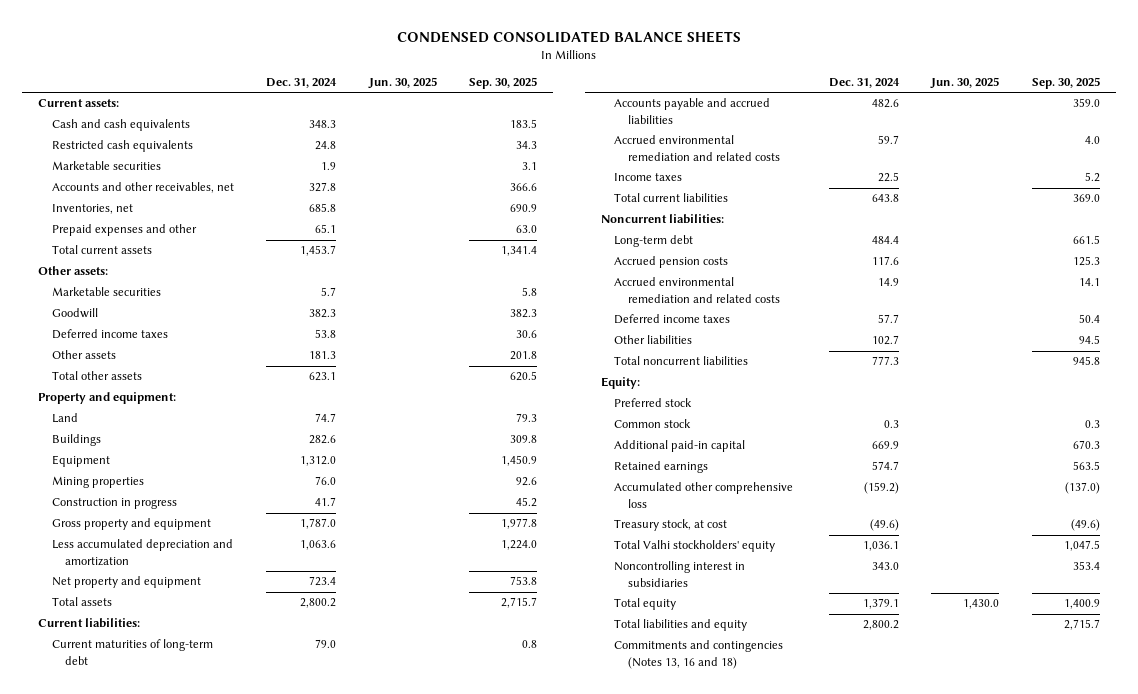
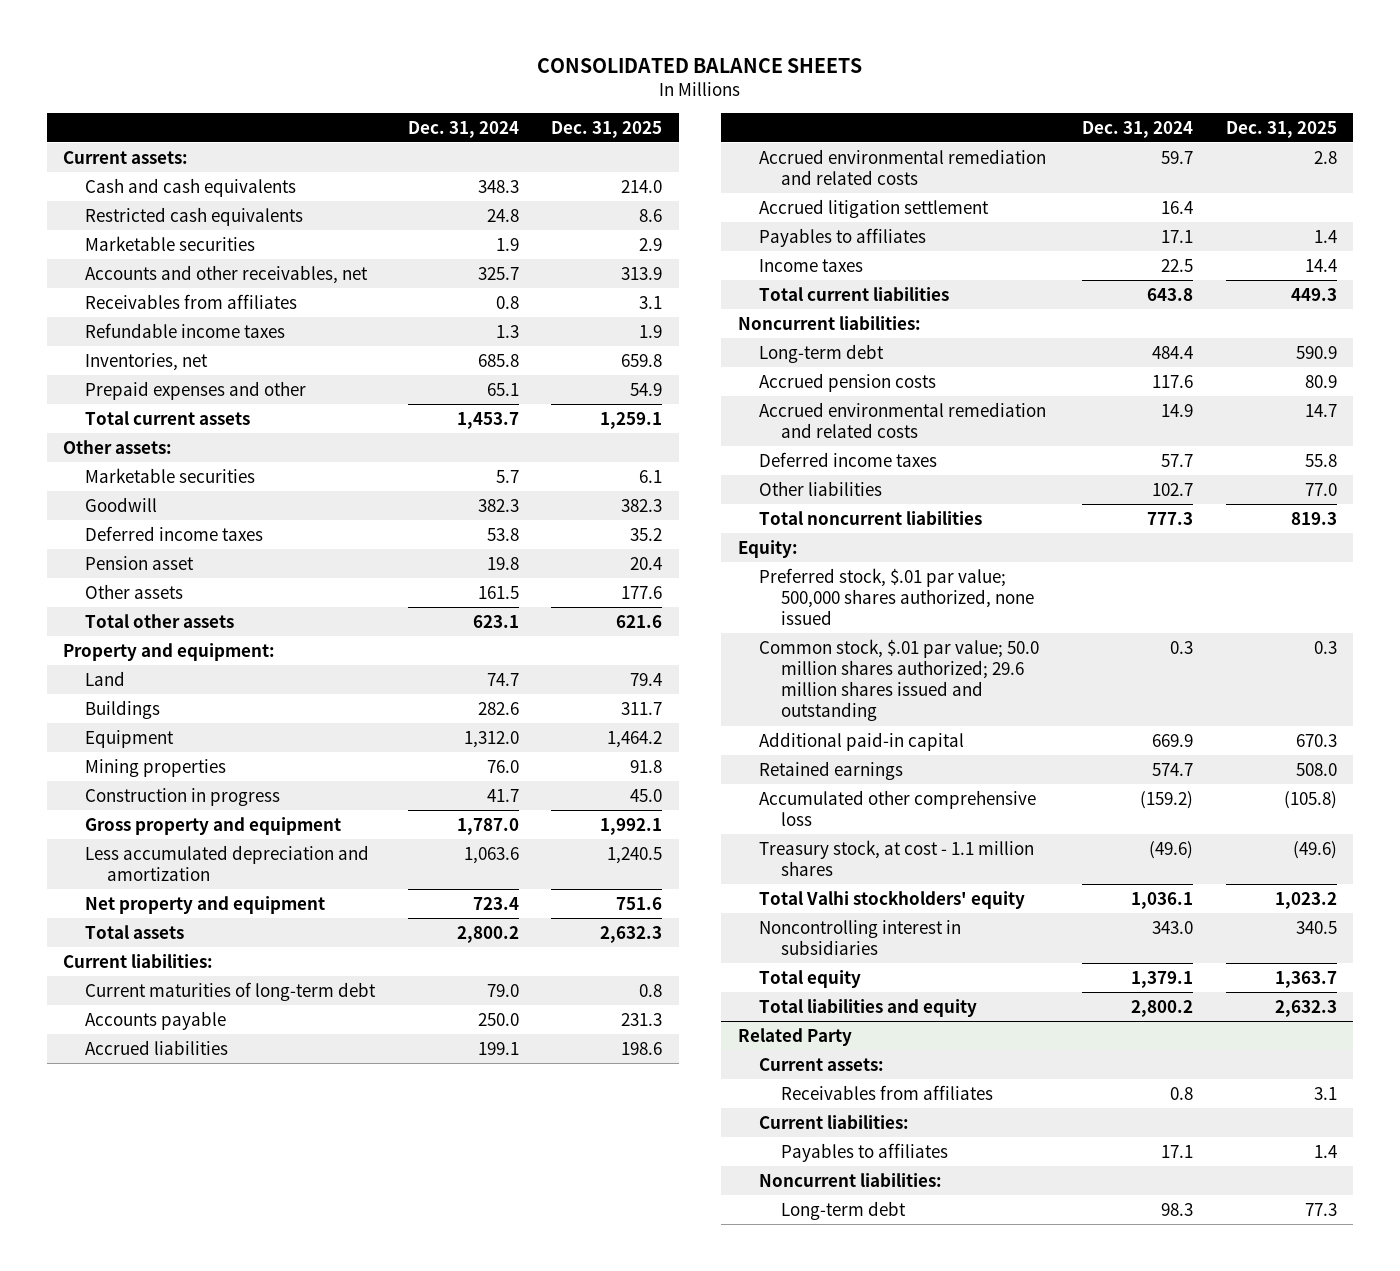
[397,30,742,43] CONDENSED CONSOLIDATED BALANCE SHEETS -> [537,58,863,74] CONSOLIDATED BALANCE SHEETS
[367,76,437,89] Jun. 30, 2025 -> none
[469,76,538,89] Sep. 30, 2025 -> none
none -> [551,120,663,138] Dec. 31, 2025
[309,182,337,193] 327.8 -> [477,266,519,280] 325.7
none -> [84,293,297,309] Receivables from affiliates
none -> [84,322,285,338] Refundable income taxes
none -> [84,555,194,570] Pension asset
[309,351,337,360] 181.3 -> [477,585,519,599] 161.5
[614,98,771,124] Accounts payable and accrued liabilities -> none
none -> [84,1010,226,1030] Accounts payable
none -> [84,1039,228,1055] Accrued liabilities
none -> [759,198,990,218] Accrued litigation settlement
none -> [759,227,927,247] Payables to affiliates
[614,398,693,408] Preferred stock -> [759,567,1034,626] Preferred stock, $.01 par value; 500,000 shares authorized, none issued
[614,419,692,429] Common stock -> [759,638,1040,722] Common stock, $.01 par value; 50.0 million shares authorized; 29.6 million shares issued and outstanding
[614,519,728,532] Treasury stock, at cost -> [759,839,1035,876] Treasury stock, at cost - 1.1 million shares
[614,640,784,669] Commitments and contingencies (Notes 13, 16 and 18) -> none
none -> [737,1027,852,1046] Related Party
none -> [759,1057,885,1071] Current assets:
none -> [780,1084,993,1100] Receivables from affiliates
none -> [759,1114,910,1129] Current liabilities:
none -> [780,1142,948,1162] Payables to affiliates
none -> [759,1172,943,1187] Noncurrent liabilities:
none -> [780,1200,906,1220] Long-term debt

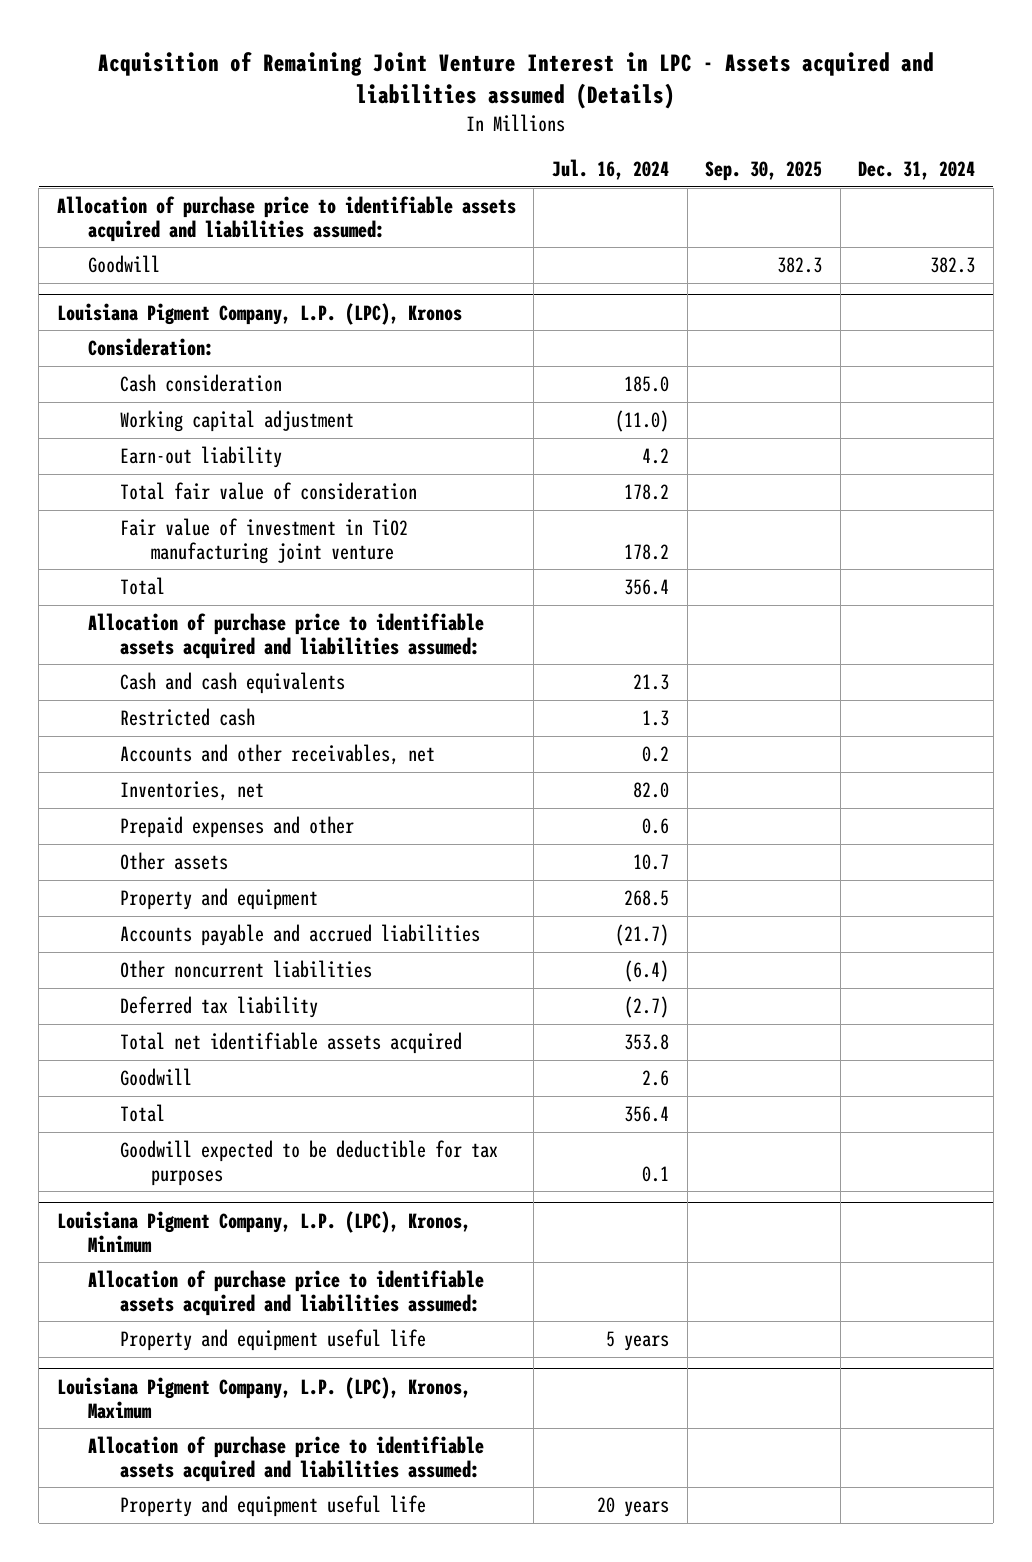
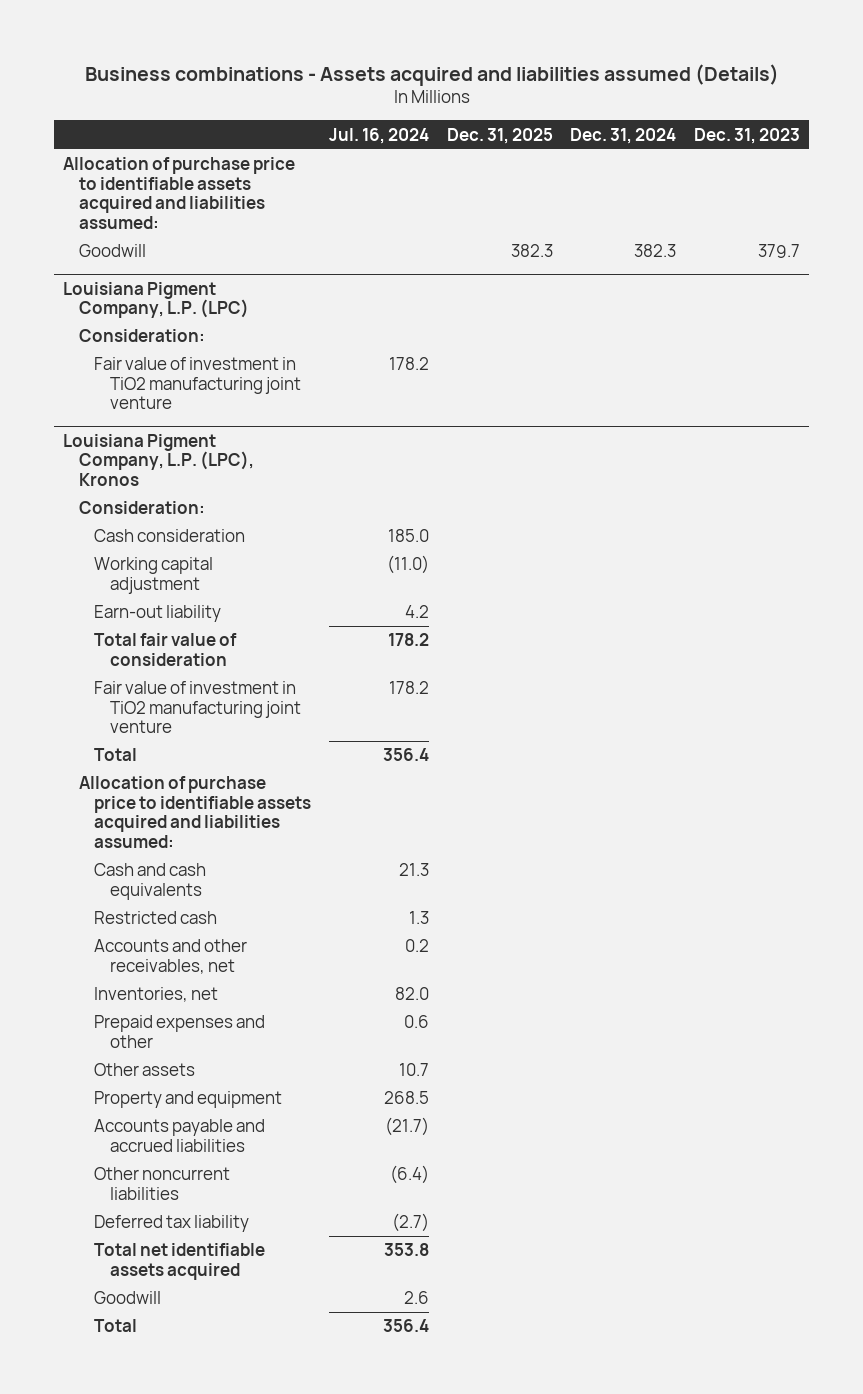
[98,51,935,109] Acquisition of Remaining Joint Venture Interest in LPC - Assets acquired and liabilities assumed (Details) -> [84,63,779,86] Business combinations - Assets acquired and liabilities assumed (Details)
[705,161,823,182] Sep. 30, 2025 -> none
none -> [446,127,553,144] Dec. 31, 2025
none -> [693,127,800,144] Dec. 31, 2023
none -> [63,281,249,319] Louisiana Pigment Company, L.P. (LPC)
none -> [78,329,205,343] Consideration:
none -> [94,357,302,410] Fair value of investment in TiO2 manufacturing joint venture
[119,1140,498,1186] Goodwill expected to be deductible for tax purposes -> none
[56,1210,471,1253] Louisiana Pigment Company, L.P. (LPC), Kronos, Minimum -> none
[88,1270,485,1316] Allocation of purchase price to identifiable assets acquired and liabilities assumed: -> none
[119,1329,426,1352] Property and equipment useful life -> none
[56,1376,471,1419] Louisiana Pigment Company, L.P. (LPC), Kronos, Maximum -> none
[88,1436,485,1482] Allocation of purchase price to identifiable assets acquired and liabilities assumed: -> none
[119,1495,426,1518] Property and equipment useful life -> none

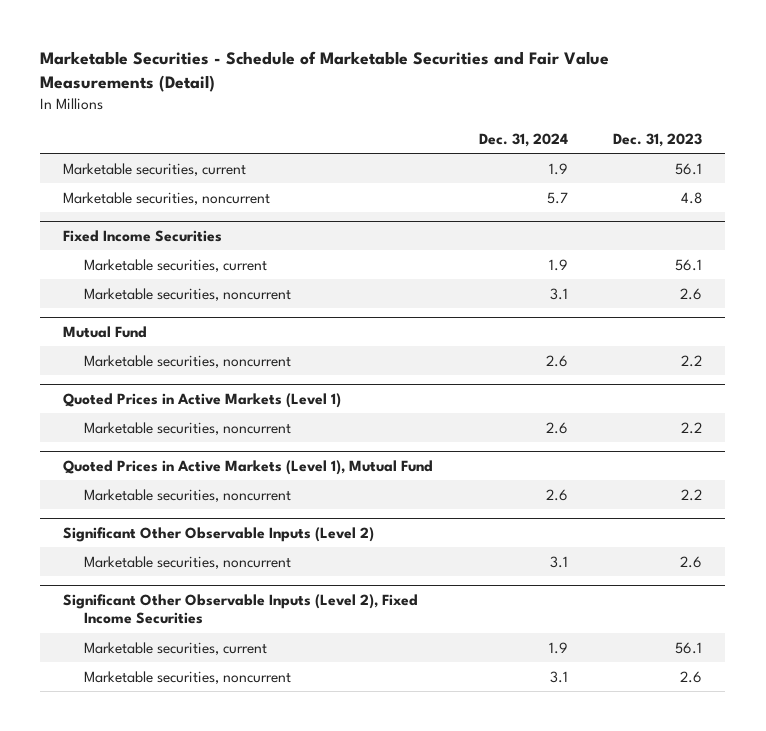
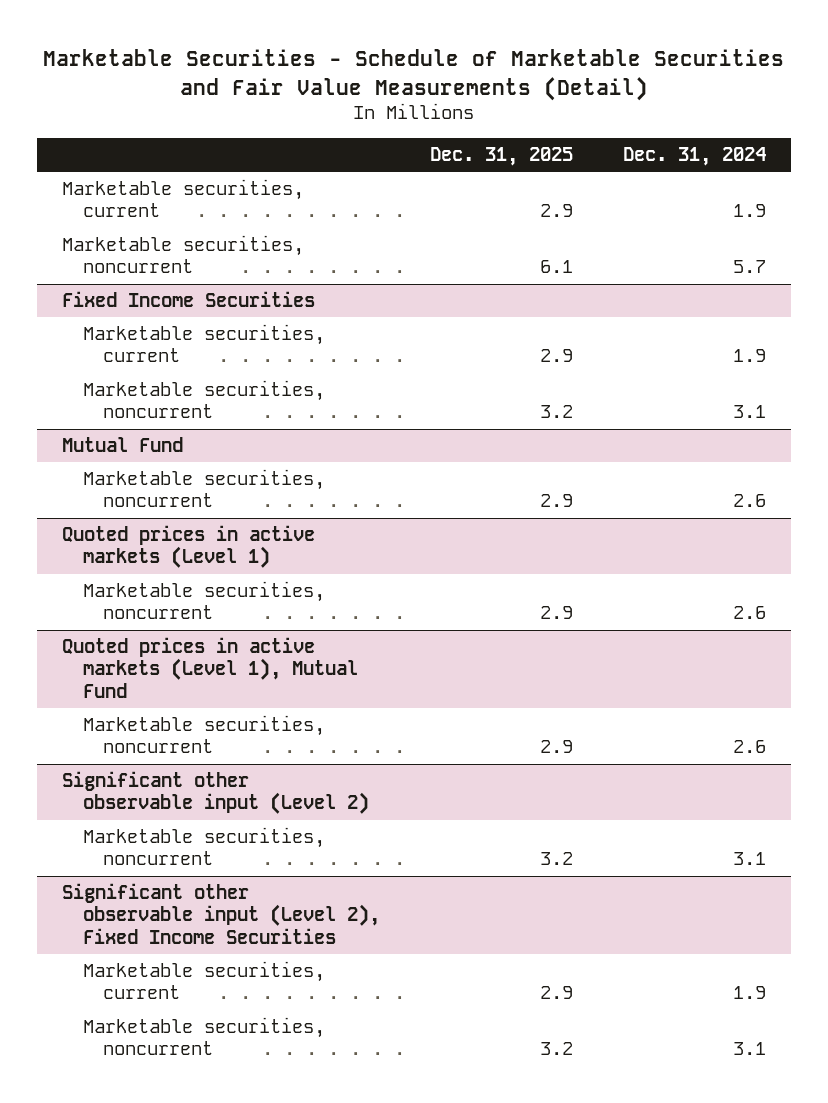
[613,132,703,147] Dec. 31, 2023 -> none
none -> [429,147,573,167] Dec. 31, 2025
[63,392,342,408] Quoted Prices in Active Markets (Level 1) -> [62,525,316,569] Quoted prices in active markets (Level 1)
[63,459,434,475] Quoted Prices in Active Markets (Level 1), Mutual Fund -> [62,637,358,698] Quoted prices in active markets (Level 1), Mutual Fund
[63,526,375,542] Significant Other Observable Inputs (Level 2) -> [62,771,369,815] Significant other observable input (Level 2)
[63,593,419,625] Significant Other Observable Inputs (Level 2), Fixed Income Securities -> [62,883,380,944] Significant other observable input (Level 2), Fixed Income Securities

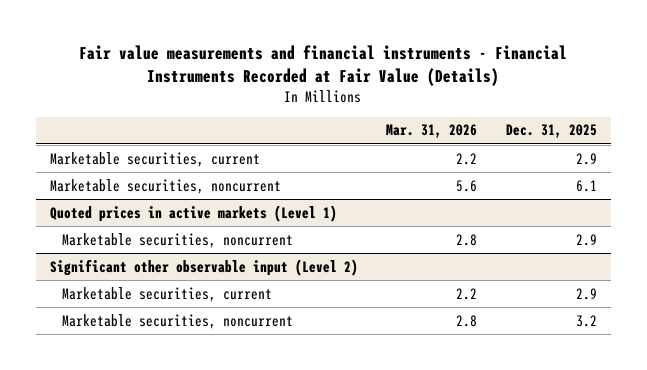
[43,49,785,101] Marketable Securities - Schedule of Marketable Securities and Fair Value Measurements (Detail) -> [79,44,568,86] Fair value measurements and financial instruments - Financial Instruments Recorded at Fair Value (Details)
[622,147,766,167] Dec. 31, 2024 -> none
none -> [386,124,478,139] Mar. 31, 2026
[62,291,316,308] Fixed Income Securities -> none
[82,324,325,363] Marketable securities, current -> none
[82,380,325,419] Marketable securities, noncurrent -> none
[62,437,184,453] Mutual Fund -> none
[82,469,325,508] Marketable securities, noncurrent -> none
[62,637,358,698] Quoted prices in active markets (Level 1), Mutual Fund -> none
[82,715,325,754] Marketable securities, noncurrent -> none
[82,827,325,866] Marketable securities, noncurrent -> none
[62,883,380,944] Significant other observable input (Level 2), Fixed Income Securities -> none

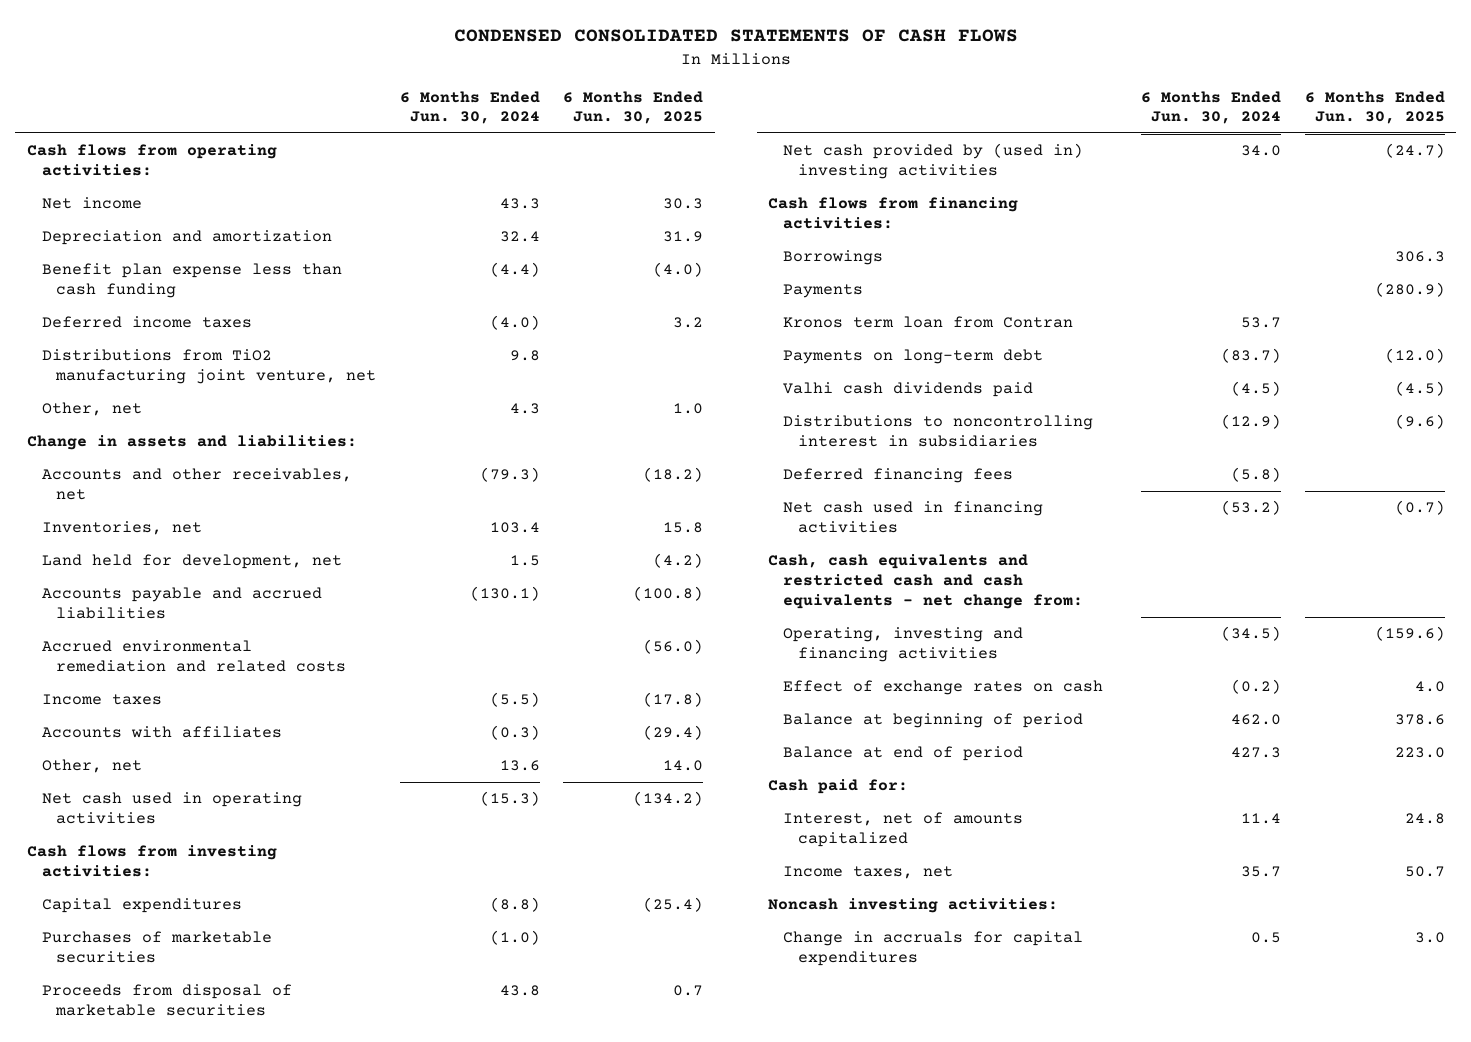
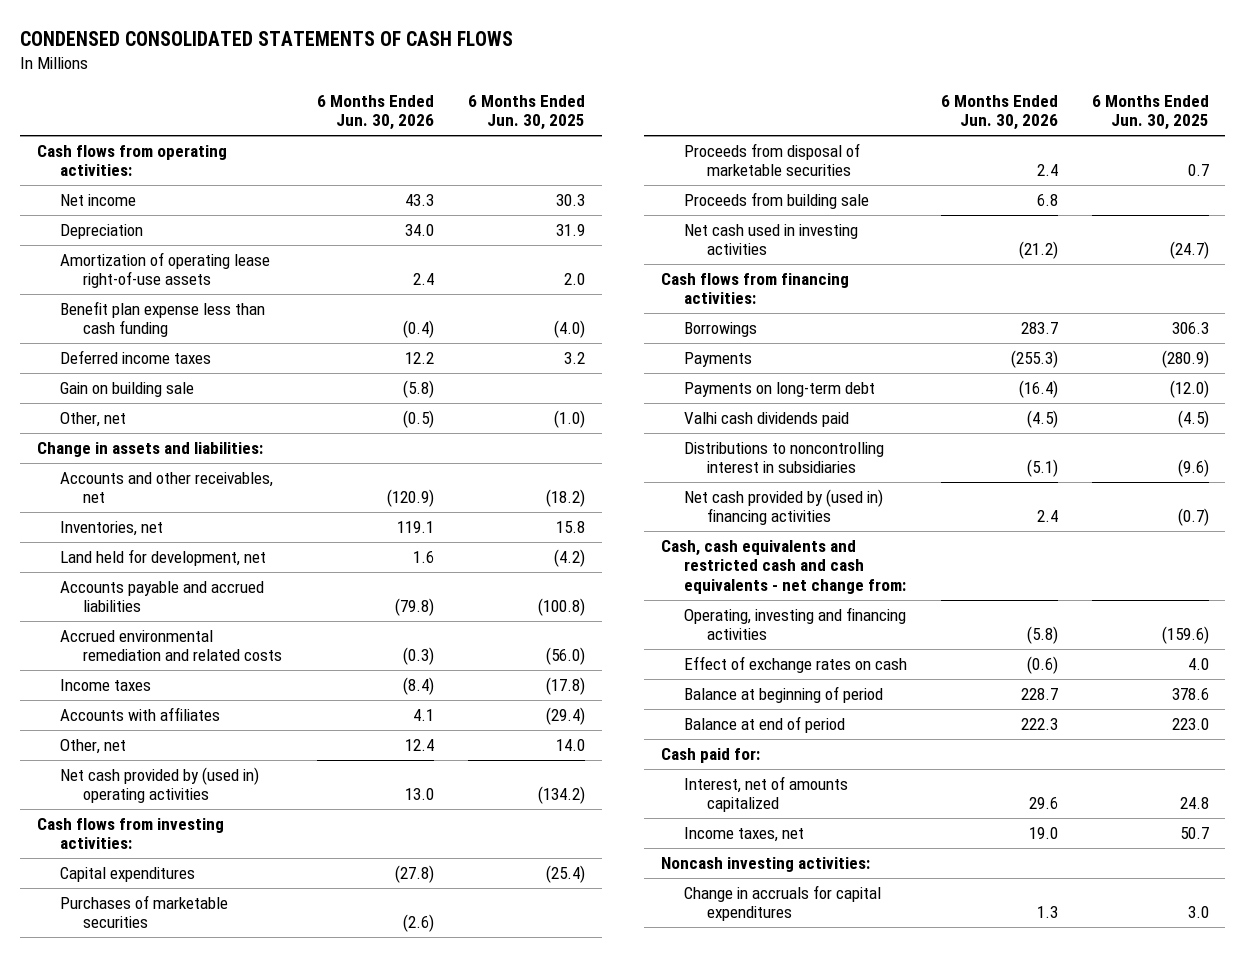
[399,90,540,125] 6 Months Ended Jun. 30, 2024 -> none
none -> [316,94,434,131] 6 Months Ended Jun. 30, 2026
[41,230,332,246] Depreciation and amortization -> [59,223,143,239] Depreciation
none -> [59,251,270,289] Amortization of operating lease right-of-use assets
[41,349,377,385] Distributions from TiO2 manufacturing joint venture, net -> none
none -> [59,381,194,397] Gain on building sale
[673,403,704,415] 1.0 -> [553,409,585,428] (1.0)
[41,792,302,825] Net cash used in operating activities -> [59,766,259,804] Net cash provided by (used in) operating activities
none -> [683,191,869,209] Proceeds from building sale
[783,143,1084,180] Net cash provided by (used in) investing activities -> [683,223,858,256] Net cash used in investing activities
[783,316,1074,329] Kronos term loan from Contran -> none
[783,468,1014,484] Deferred financing fees -> none
[783,501,1044,534] Net cash used in financing activities -> [683,488,883,526] Net cash provided by (used in) financing activities

